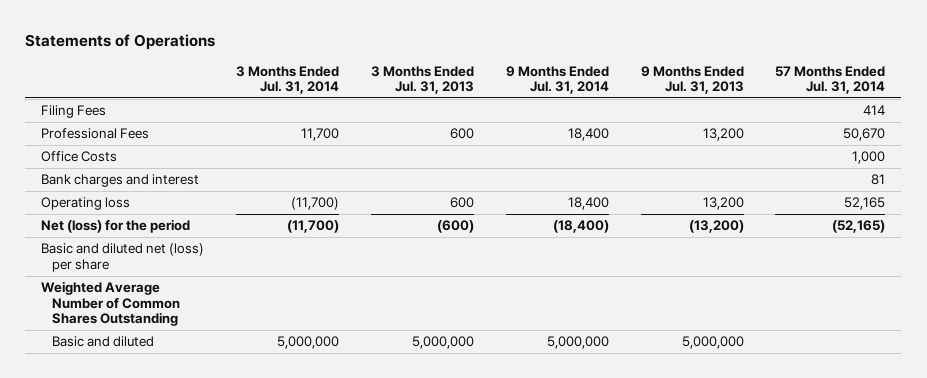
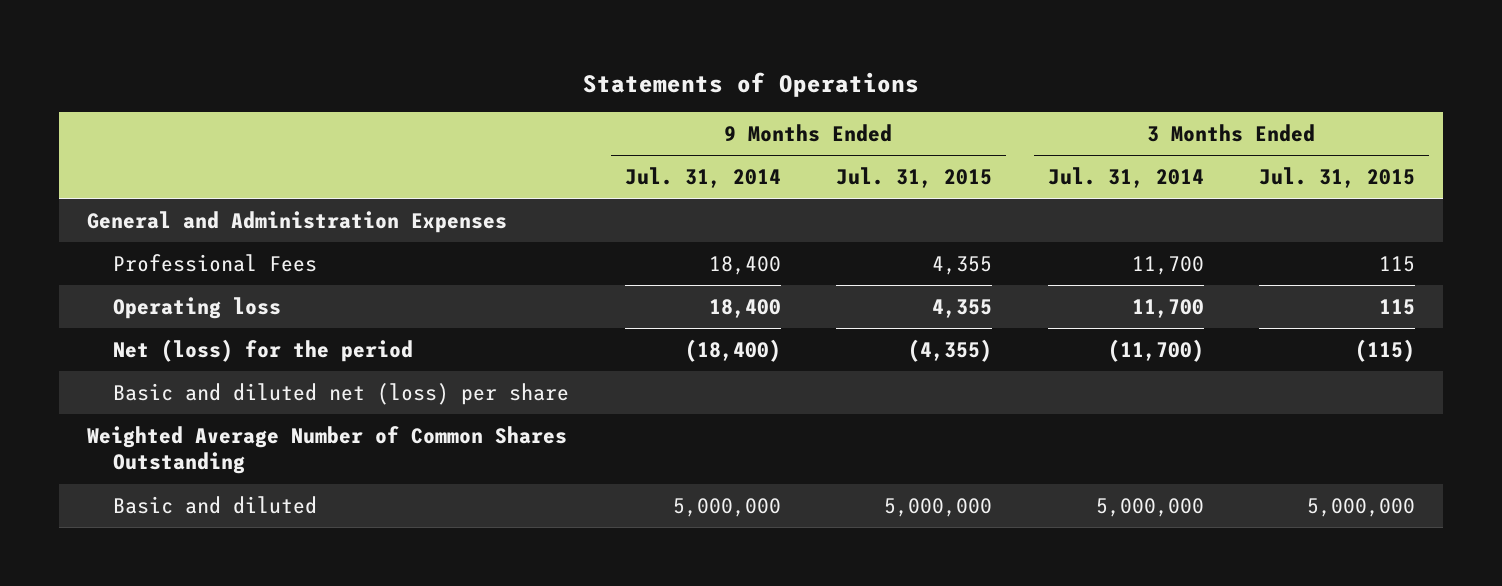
[370,65,474,95] 3 Months Ended Jul. 31, 2013 -> none
[640,65,744,95] 9 Months Ended Jul. 31, 2013 -> none
[775,65,886,95] 57 Months Ended Jul. 31, 2014 -> none
none -> [836,166,993,188] Jul. 31, 2015
none -> [1259,166,1416,188] Jul. 31, 2015
[41,105,107,119] Filing Fees -> none
none -> [87,210,508,233] General and Administration Expenses
[41,151,118,163] Office Costs -> none
[41,174,200,188] Bank charges and interest -> none
[290,197,339,211] (11,700) -> [1131,298,1204,318] 11,700

